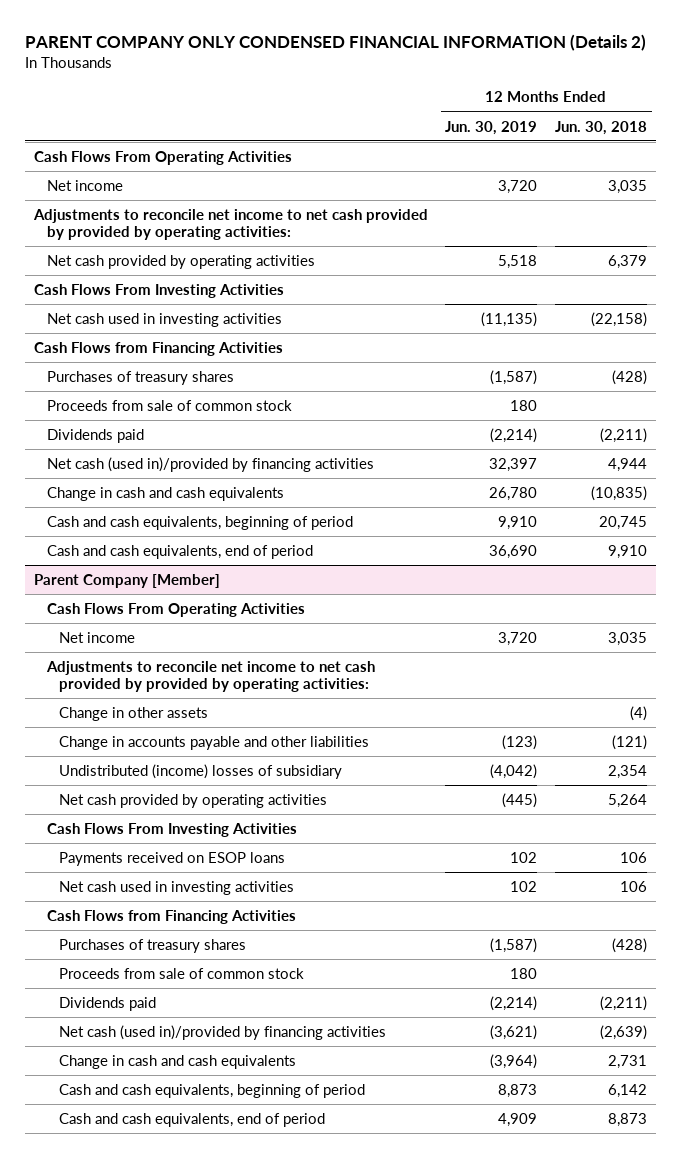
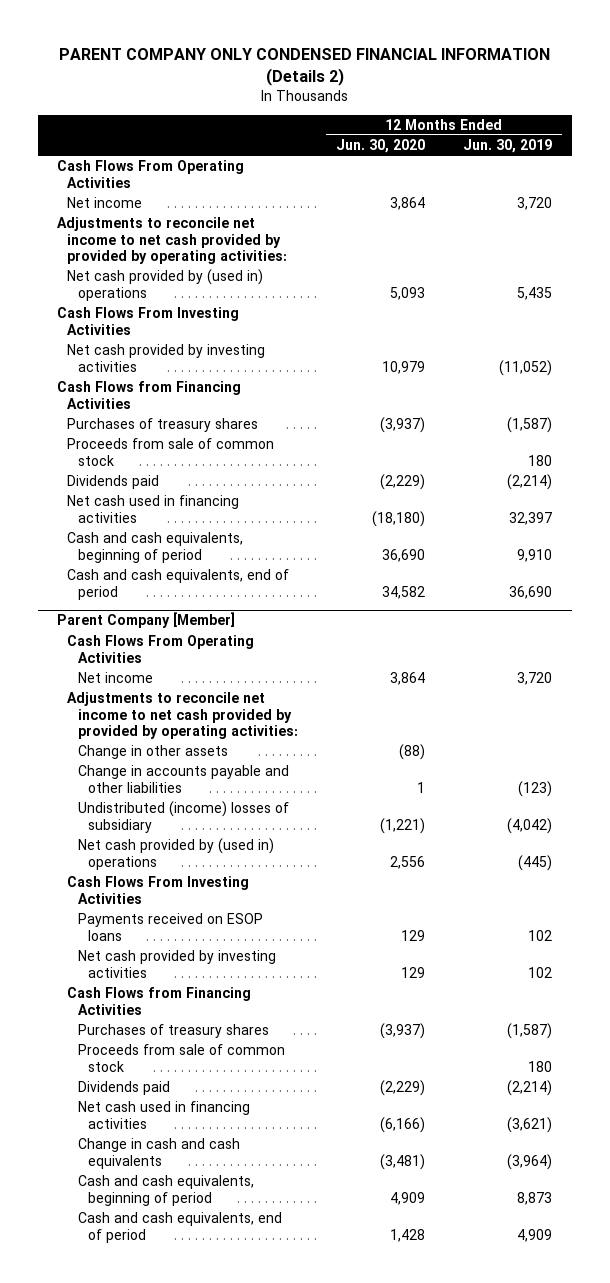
[555,120,648,135] Jun. 30, 2018 -> none
none -> [336,138,426,153] Jun. 30, 2020
[46,254,315,269] Net cash provided by operating activities -> [67,269,264,301] Net cash provided by (used in) operations
[498,254,538,269] 5,518 -> [517,286,553,300] 5,435
[46,312,282,327] Net cash used in investing activities -> [67,344,266,372] Net cash provided by investing activities
[481,311,538,327] (11,135) -> [499,359,553,376] (11,052)
[46,486,284,501] Change in cash and cash equivalents -> none
[46,456,374,472] Net cash (used in)/provided by financing activities -> [67,495,240,523] Net cash used in financing activities
[59,793,328,808] Net cash provided by operating activities -> [77,838,274,870] Net cash provided by (used in) operations
[59,880,295,895] Net cash used in investing activities -> [77,950,276,978] Net cash provided by investing activities
[59,1024,387,1040] Net cash (used in)/provided by financing activities -> [77,1101,250,1129] Net cash used in financing activities

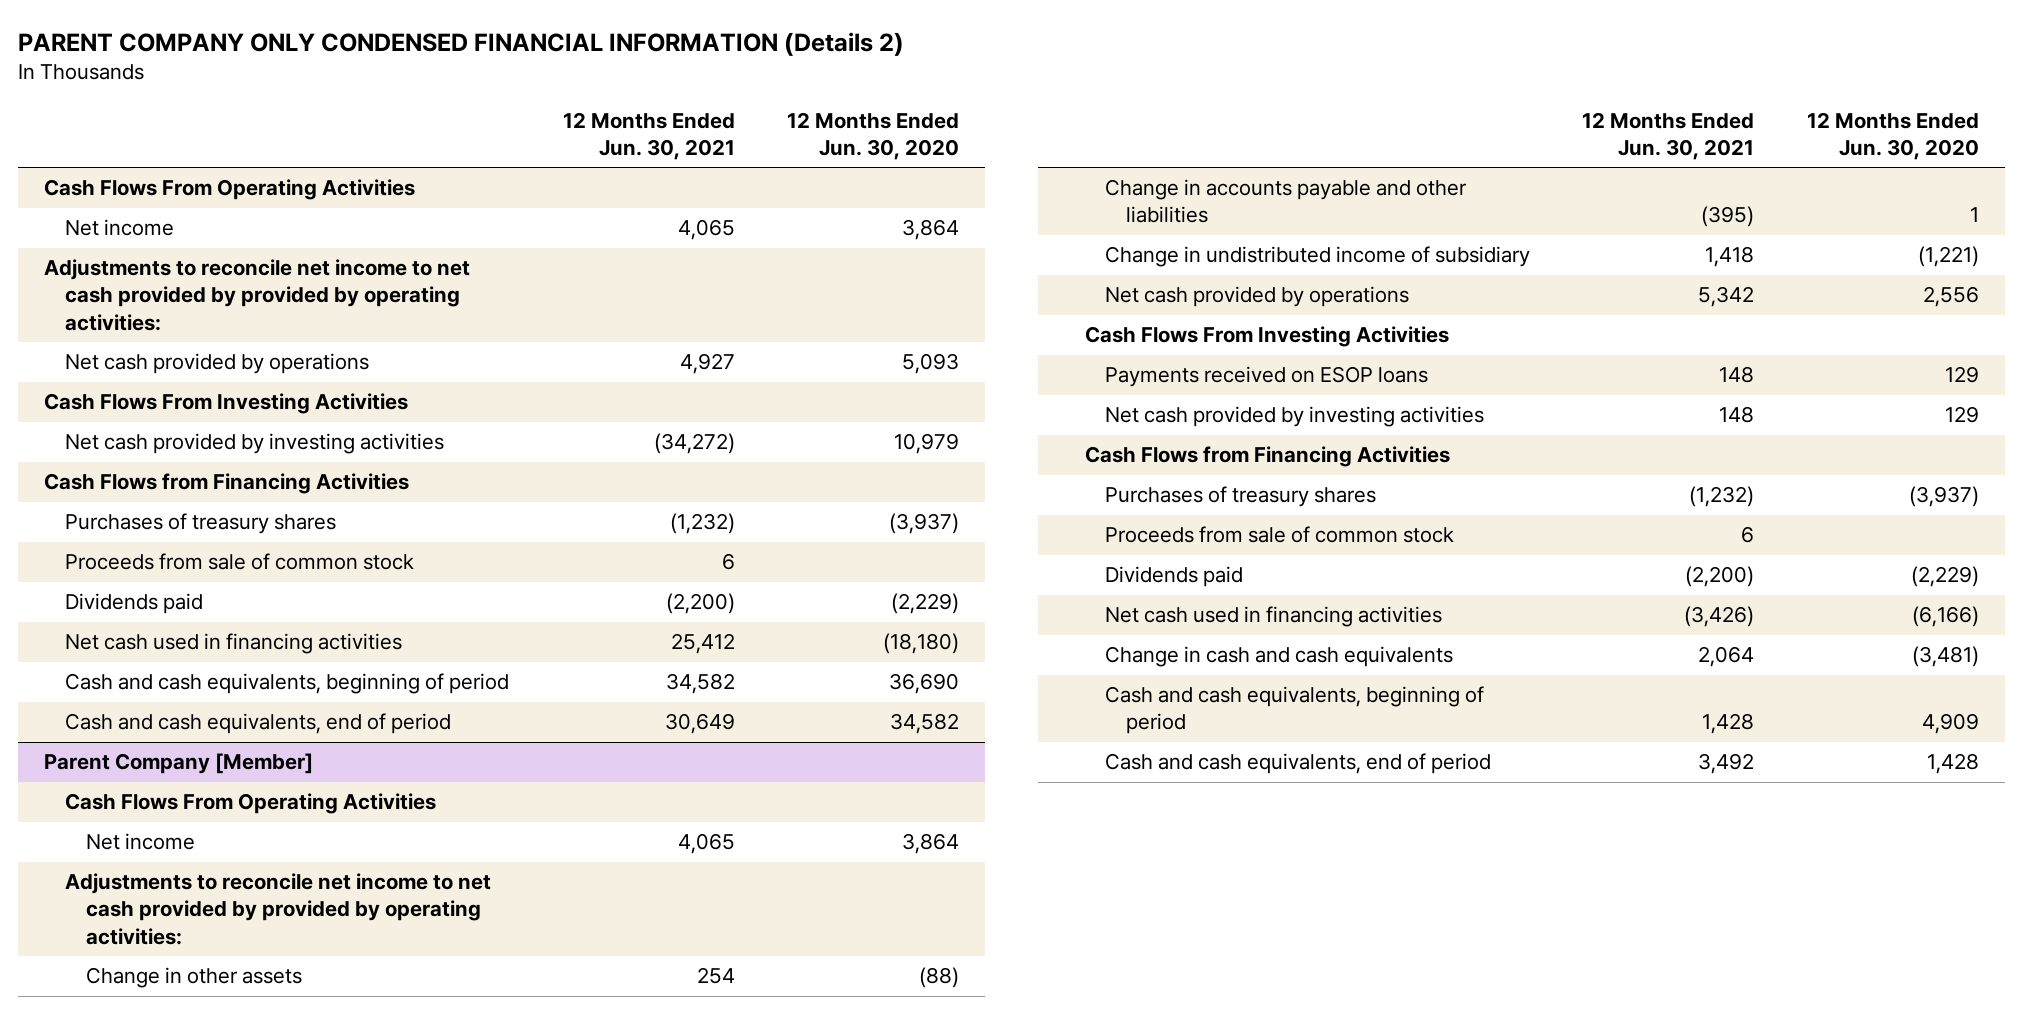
[463,138,553,153] Jun. 30, 2019 -> none
none -> [562,111,735,160] 12 Months Ended Jun. 30, 2021
[67,269,264,301] Net cash provided by (used in) operations -> [64,353,369,375] Net cash provided by operations
[77,801,289,833] Undistributed (income) losses of subsidiary -> [1105,246,1531,268] Change in undistributed income of subsidiary
[77,838,274,870] Net cash provided by (used in) operations -> [1105,286,1410,308] Net cash provided by operations

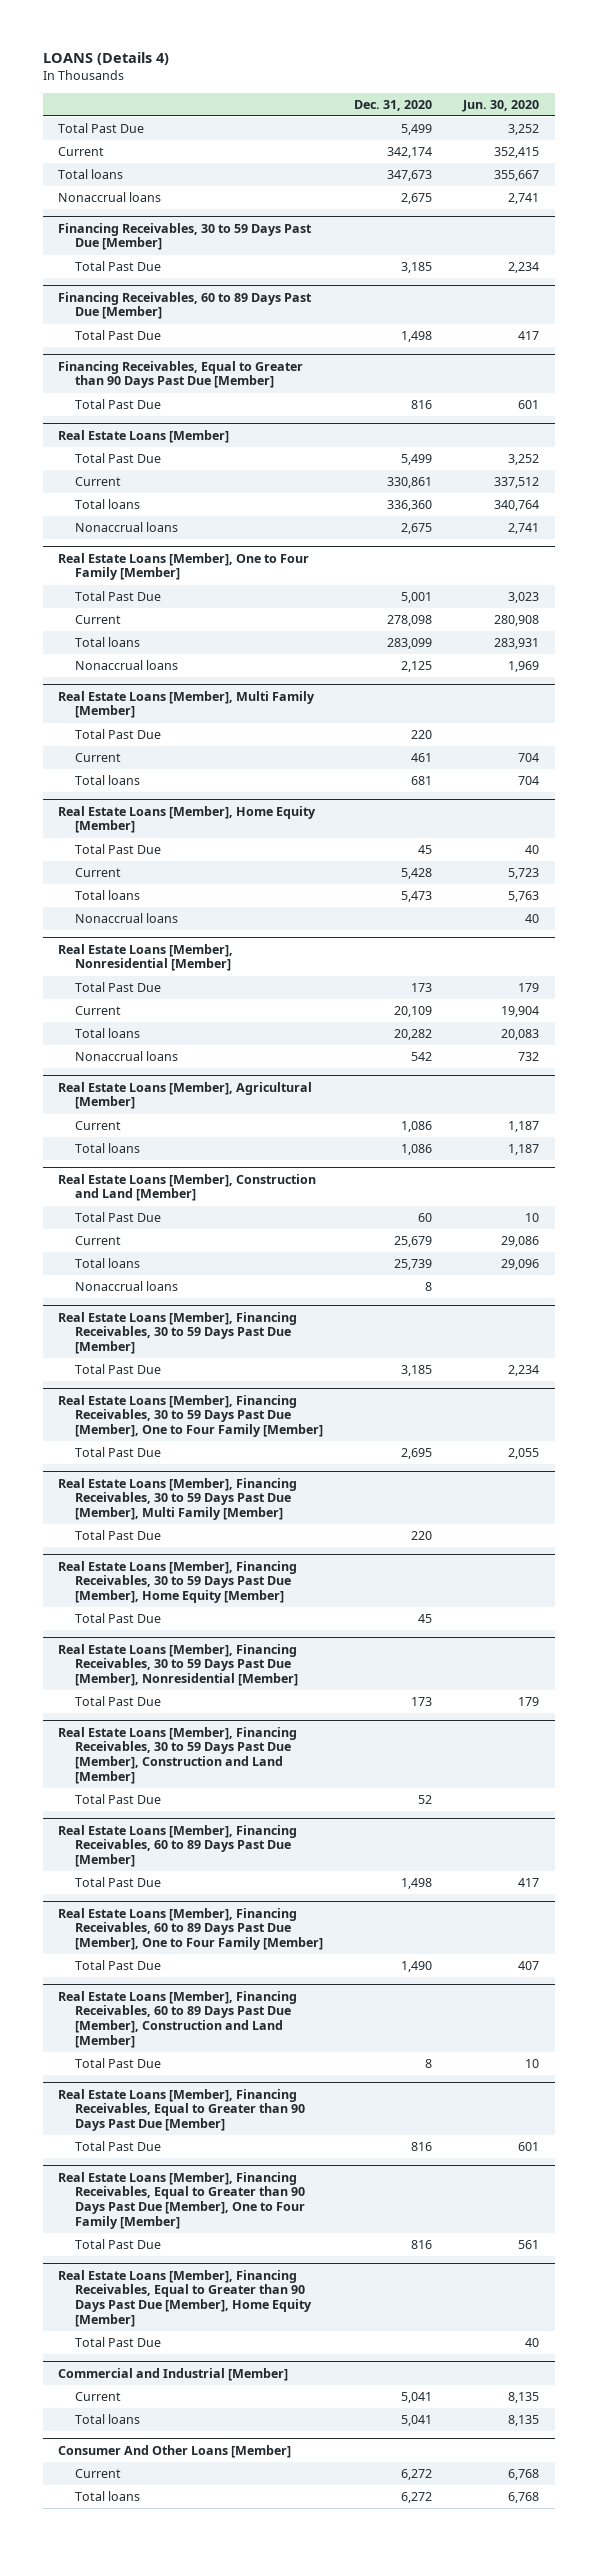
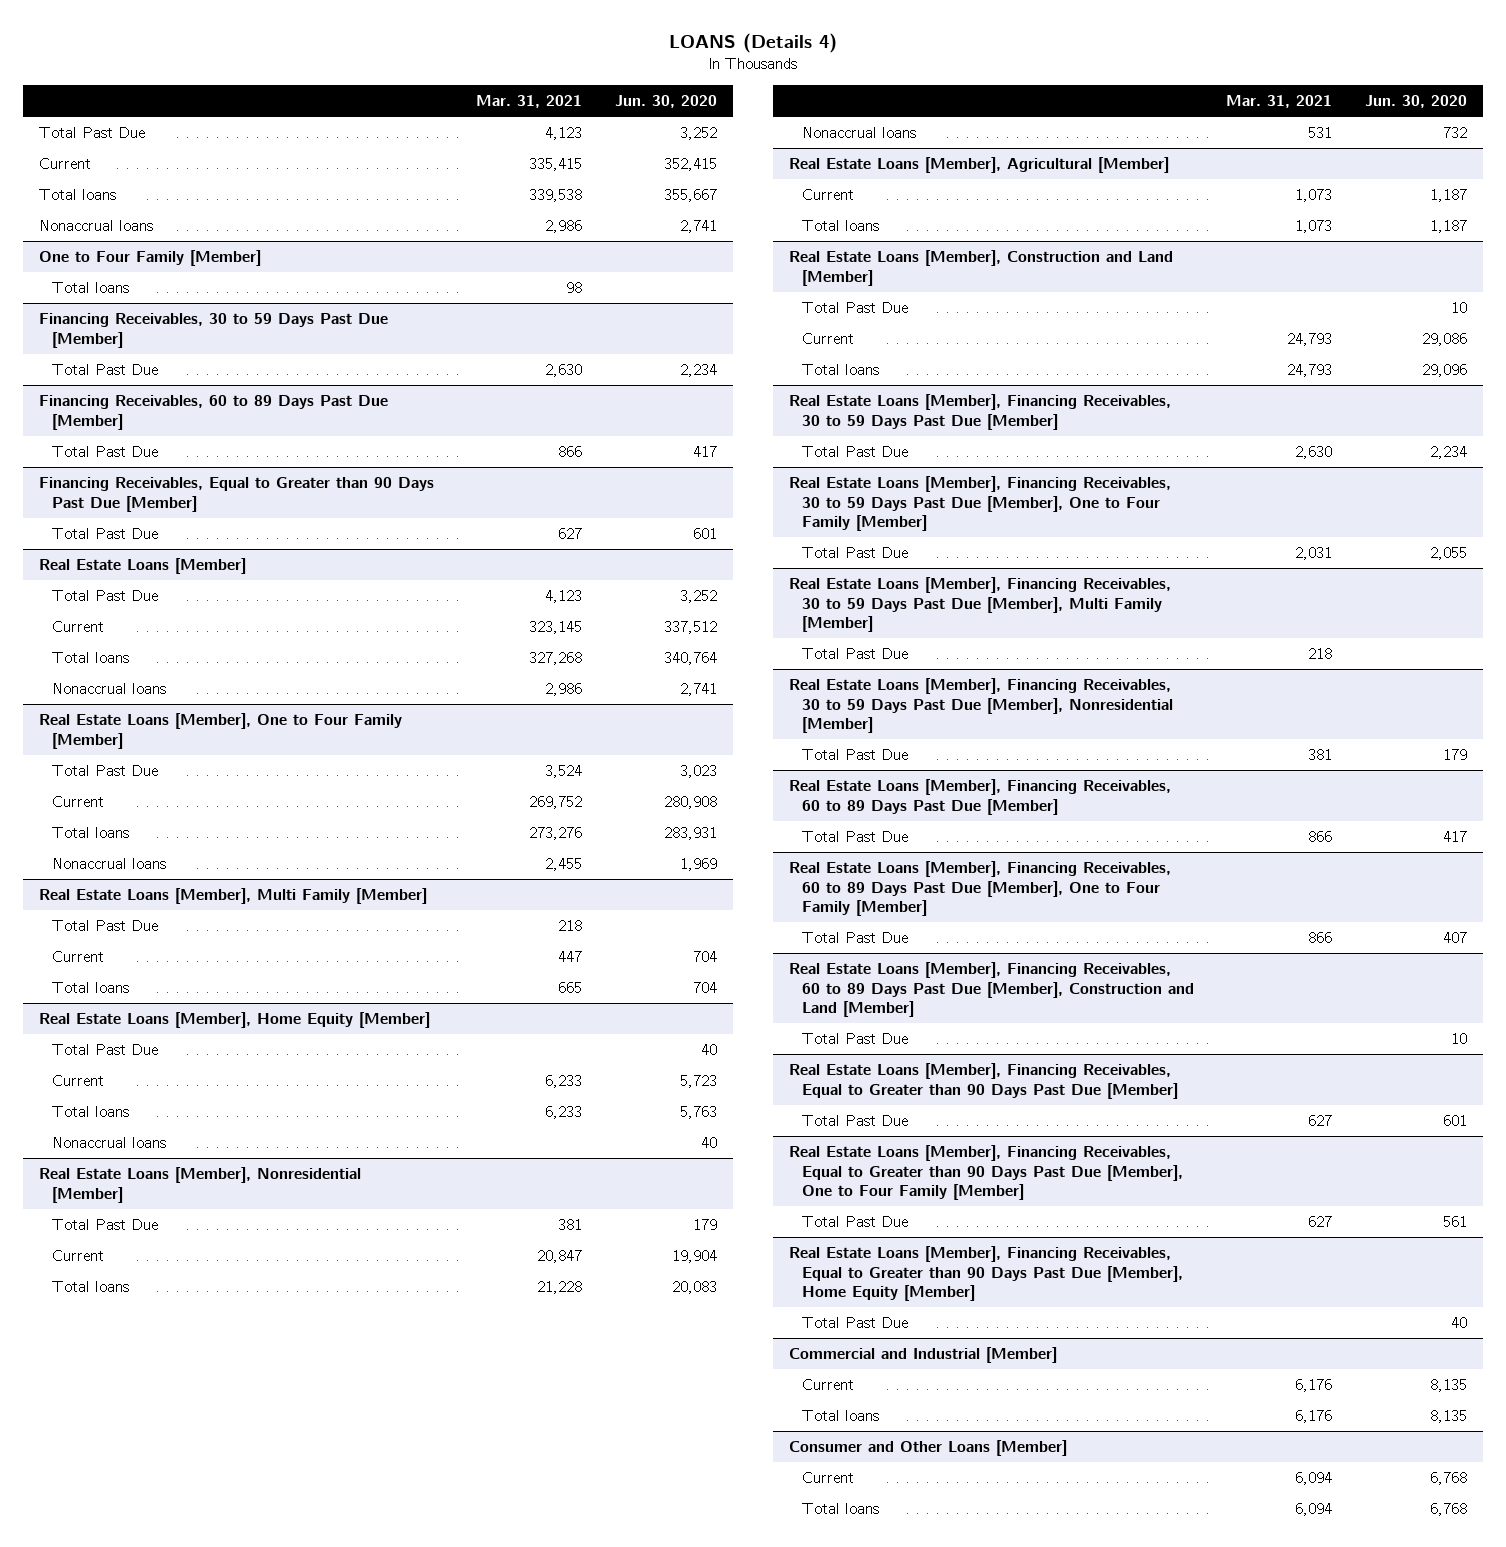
[354,99,433,111] Dec. 31, 2020 -> none
none -> [476,95,583,109] Mar. 31, 2021
none -> [38,250,261,267] One to Four Family [Member]
none -> [52,282,130,294] Total loans
[75,1281,179,1292] Nonaccrual loans -> none
[58,1560,298,1604] Real Estate Loans [Member], Financing Receivables, 30 to 59 Days Past Due [Member], Home Equity [Member] -> none
[75,1613,162,1624] Total Past Due -> none
[58,1726,298,1785] Real Estate Loans [Member], Financing Receivables, 30 to 59 Days Past Due [Member], Construction and Land [Member] -> none
[75,1794,162,1805] Total Past Due -> none
[58,2444,292,2458] Consumer And Other Loans [Member] -> [788,1440,1067,1457] Consumer and Other Loans [Member]

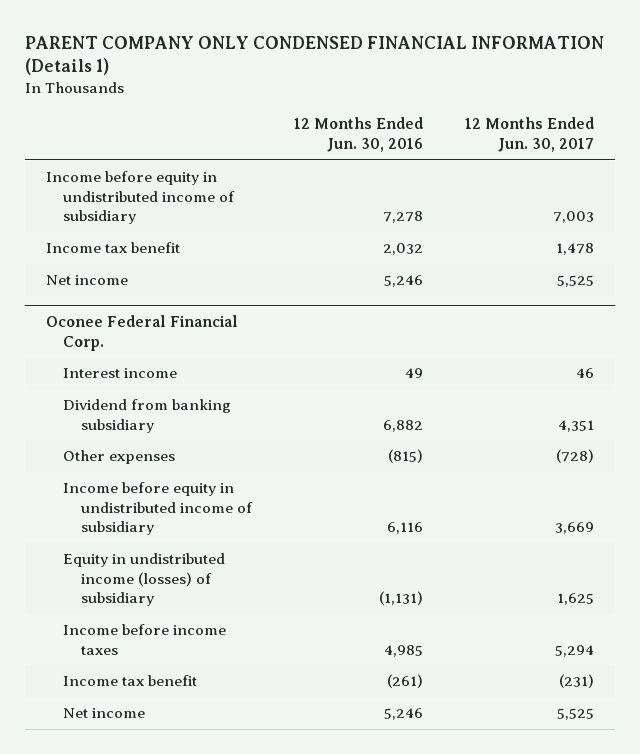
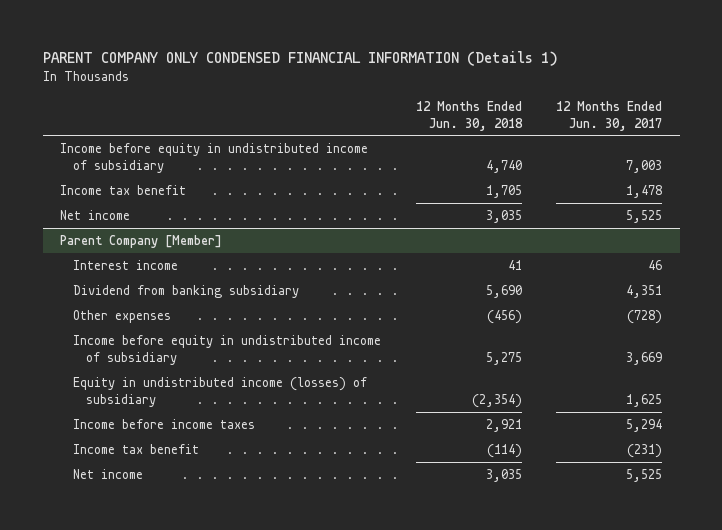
[293,117,423,153] 12 Months Ended Jun. 30, 2016 -> none
none -> [415,100,523,131] 12 Months Ended Jun. 30, 2018
[45,314,238,351] Oconee Federal Financial Corp. -> [60,234,223,248] Parent Company [Member]

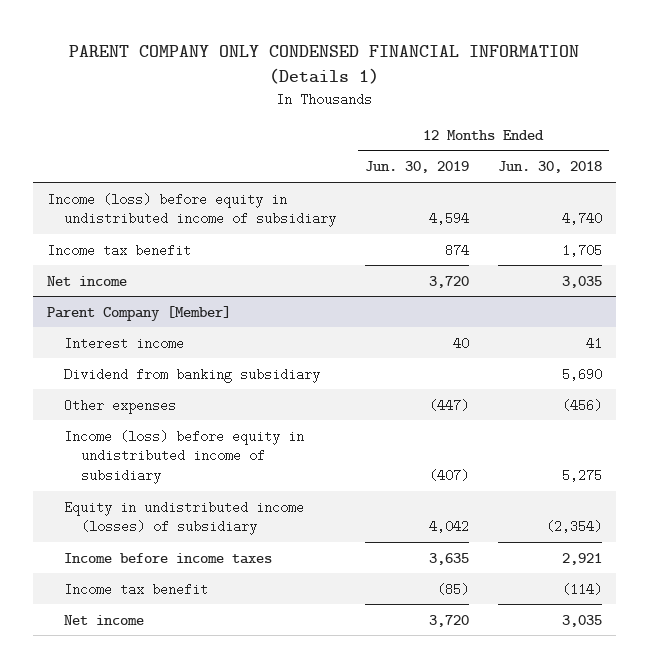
[556,100,663,131] 12 Months Ended Jun. 30, 2017 -> none
none -> [364,161,469,174] Jun. 30, 2019
[60,142,369,173] Income before equity in undistributed income of subsidiary -> [47,192,336,228] Income (loss) before equity in undistributed income of subsidiary
[73,334,382,365] Income before equity in undistributed income of subsidiary -> [63,429,304,484] Income (loss) before equity in undistributed income of subsidiary

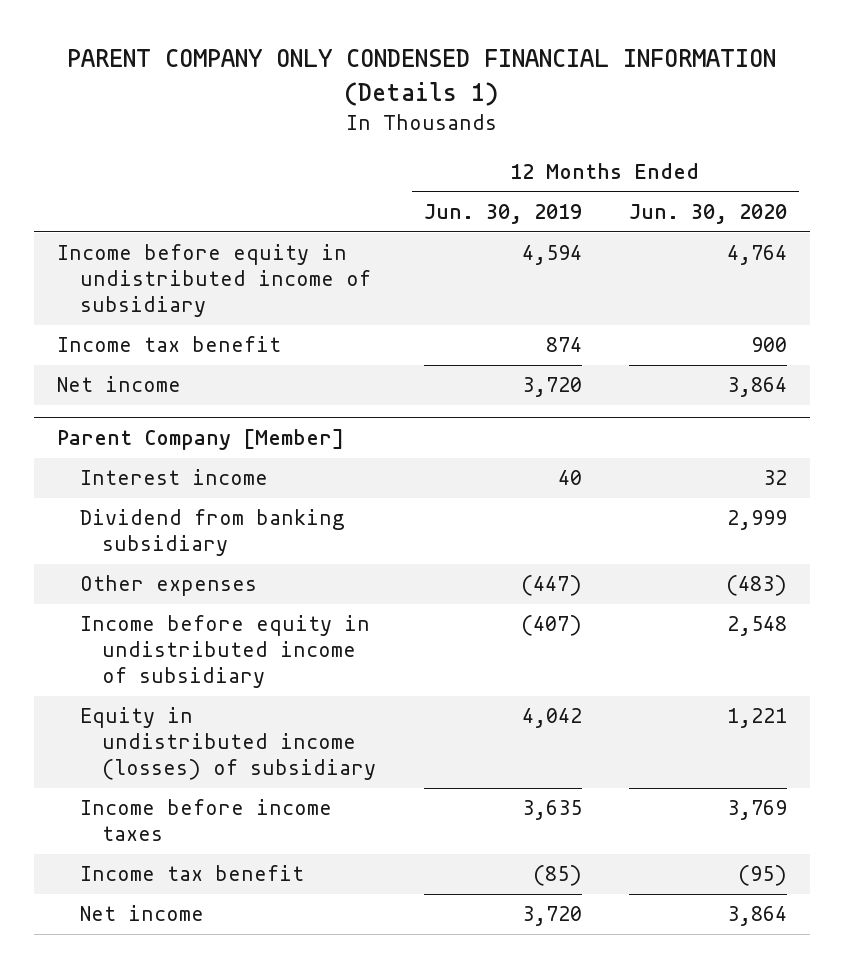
[497,161,602,174] Jun. 30, 2018 -> none
none -> [628,204,787,225] Jun. 30, 2020
[47,192,336,228] Income (loss) before equity in undistributed income of subsidiary -> [57,244,371,318] Income before equity in undistributed income of subsidiary
[63,429,304,484] Income (loss) before equity in undistributed income of subsidiary -> [79,615,370,689] Income before equity in undistributed income of subsidiary

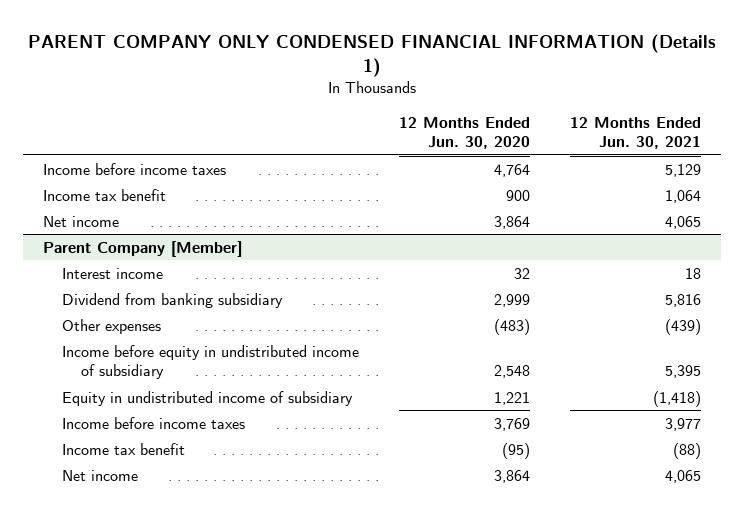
[423,204,582,225] Jun. 30, 2019 -> none
none -> [569,116,701,150] 12 Months Ended Jun. 30, 2021
[57,244,371,318] Income before equity in undistributed income of subsidiary -> [43,162,227,175] Income before income taxes
[79,707,377,781] Equity in undistributed income (losses) of subsidiary -> [62,390,354,406] Equity in undistributed income of subsidiary

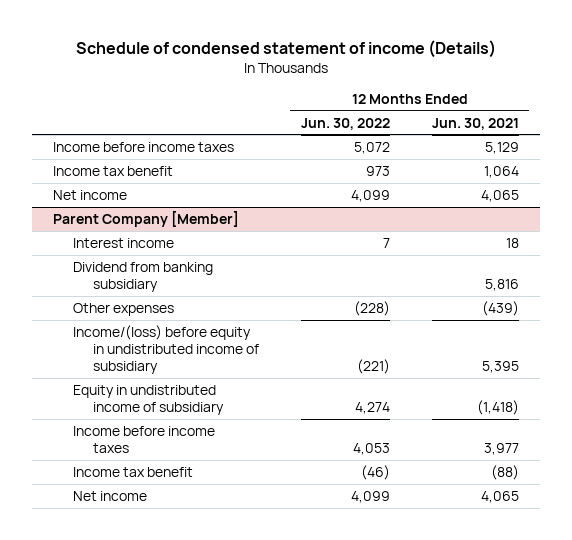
[27,33,716,77] PARENT COMPANY ONLY CONDENSED FINANCIAL INFORMATION (Details 1) -> [75,39,496,58] Schedule of condensed statement of income (Details)
[398,116,530,150] 12 Months Ended Jun. 30, 2020 -> none
none -> [300,117,390,130] Jun. 30, 2022
[62,344,360,380] Income before equity in undistributed income of subsidiary -> [72,325,259,374] Income/(loss) before equity in undistributed income of subsidiary

